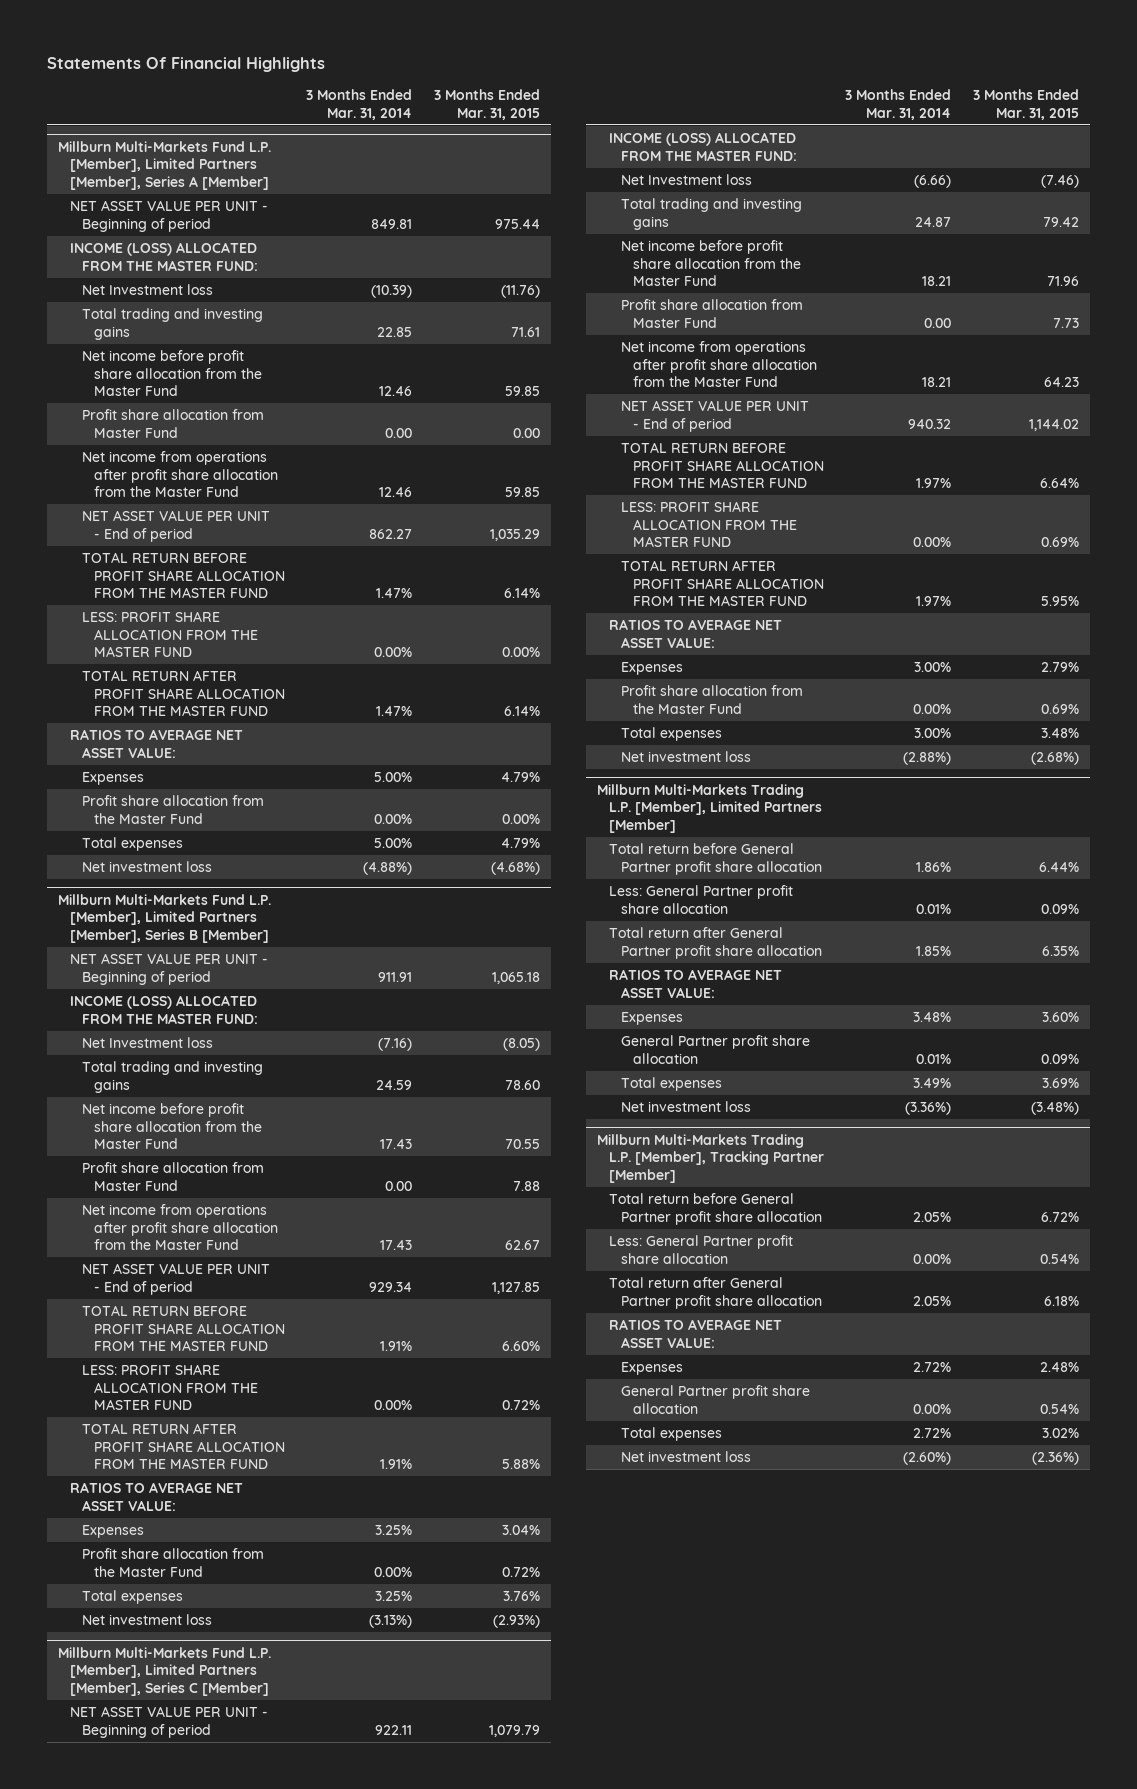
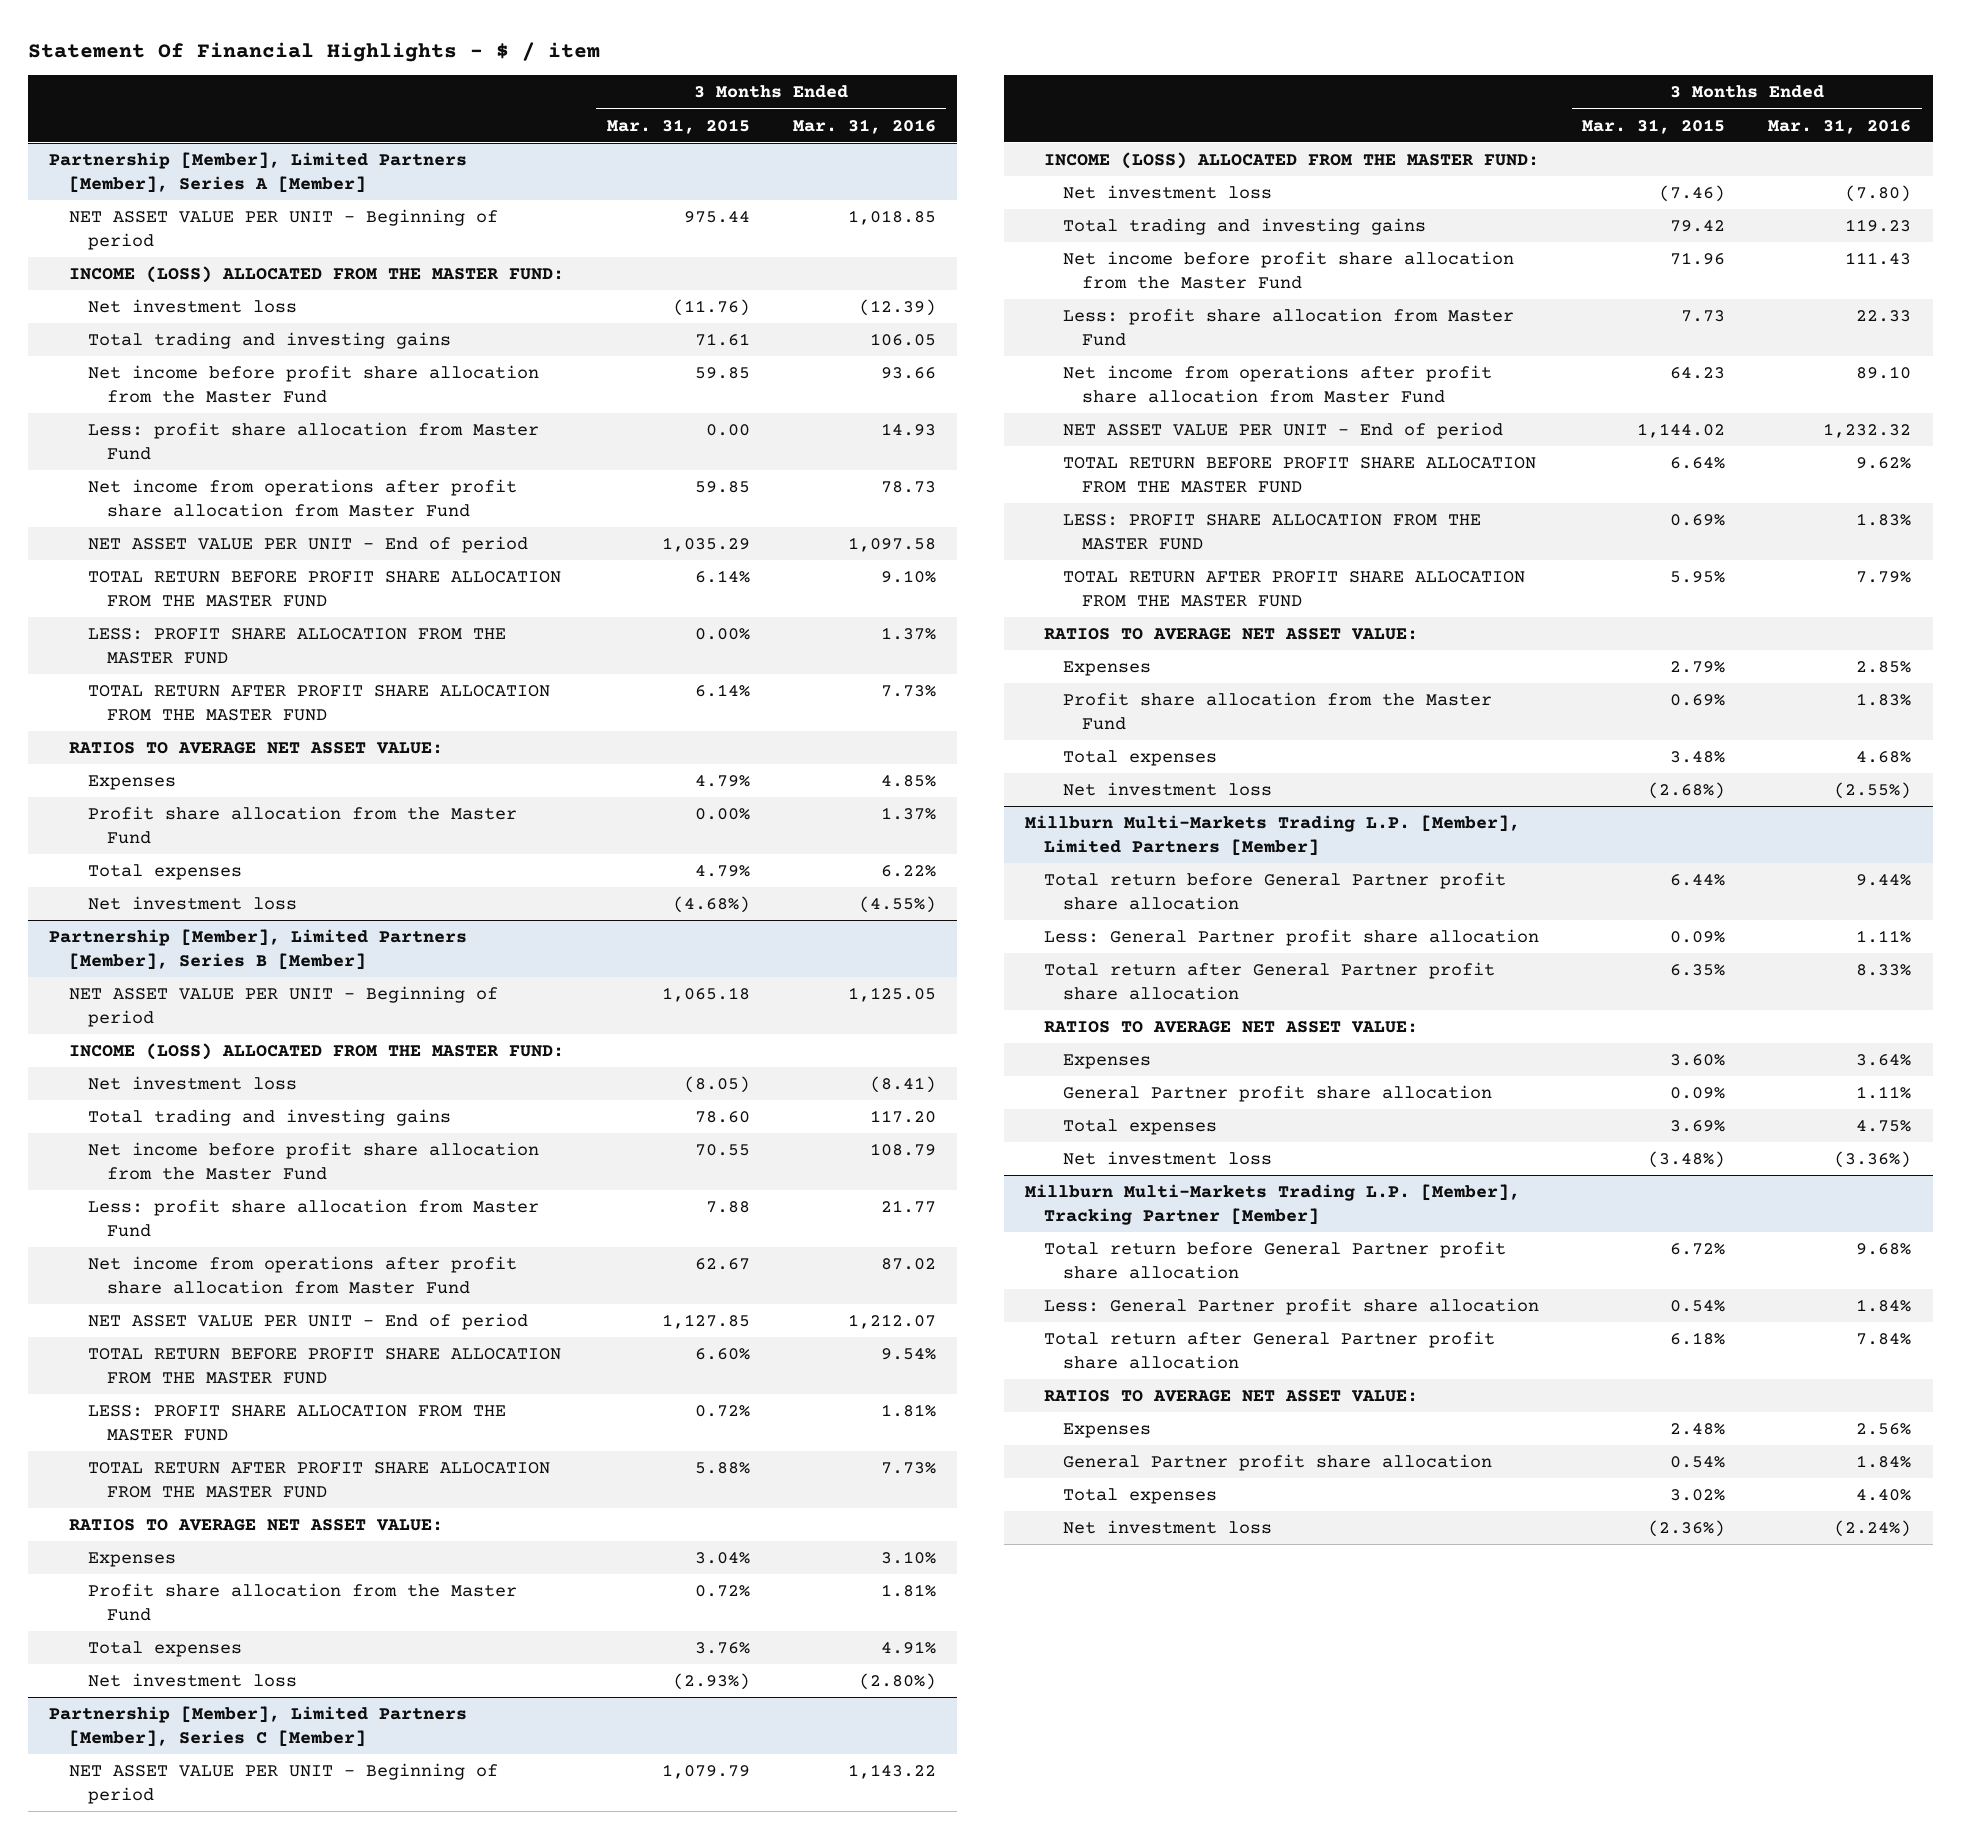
[47,57,326,73] Statements Of Financial Highlights -> [27,41,600,62] Statement Of Financial Highlights - $ / item
[306,89,413,120] 3 Months Ended Mar. 31, 2014 -> none
none -> [792,118,936,134] Mar. 31, 2016
[57,140,271,190] Millburn Multi-Markets Fund L.P. [Member], Limited Partners [Member], Series A [Member] -> none
none -> [49,152,468,193] Partnership [Member], Limited Partners [Member], Series A [Member]
[81,284,213,296] Net Investment loss -> [87,299,297,314] Net investment loss
[81,409,264,438] Profit share allocation from Master Fund -> [87,422,539,460] Less: profit share allocation from Master Fund
[81,451,278,497] Net income from operations after profit share allocation from the Master Fund -> [87,479,517,517] Net income from operations after profit share allocation from Master Fund
[57,893,271,943] Millburn Multi-Markets Fund L.P. [Member], Limited Partners [Member], Series B [Member] -> none
none -> [49,929,468,970] Partnership [Member], Limited Partners [Member], Series B [Member]
[81,1037,213,1049] Net Investment loss -> [87,1076,297,1091] Net investment loss
[81,1162,264,1191] Profit share allocation from Master Fund -> [87,1199,539,1237] Less: profit share allocation from Master Fund
[81,1204,278,1250] Net income from operations after profit share allocation from the Master Fund -> [87,1256,517,1294] Net income from operations after profit share allocation from Master Fund
[57,1646,271,1696] Millburn Multi-Markets Fund L.P. [Member], Limited Partners [Member], Series C [Member] -> none
none -> [49,1706,468,1747] Partnership [Member], Limited Partners [Member], Series C [Member]
[620,174,752,186] Net Investment loss -> [1063,185,1273,200] Net investment loss
[620,299,803,328] Profit share allocation from Master Fund -> [1063,308,1515,346] Less: profit share allocation from Master Fund
[620,341,817,387] Net income from operations after profit share allocation from the Master Fund -> [1063,365,1493,403] Net income from operations after profit share allocation from Master Fund

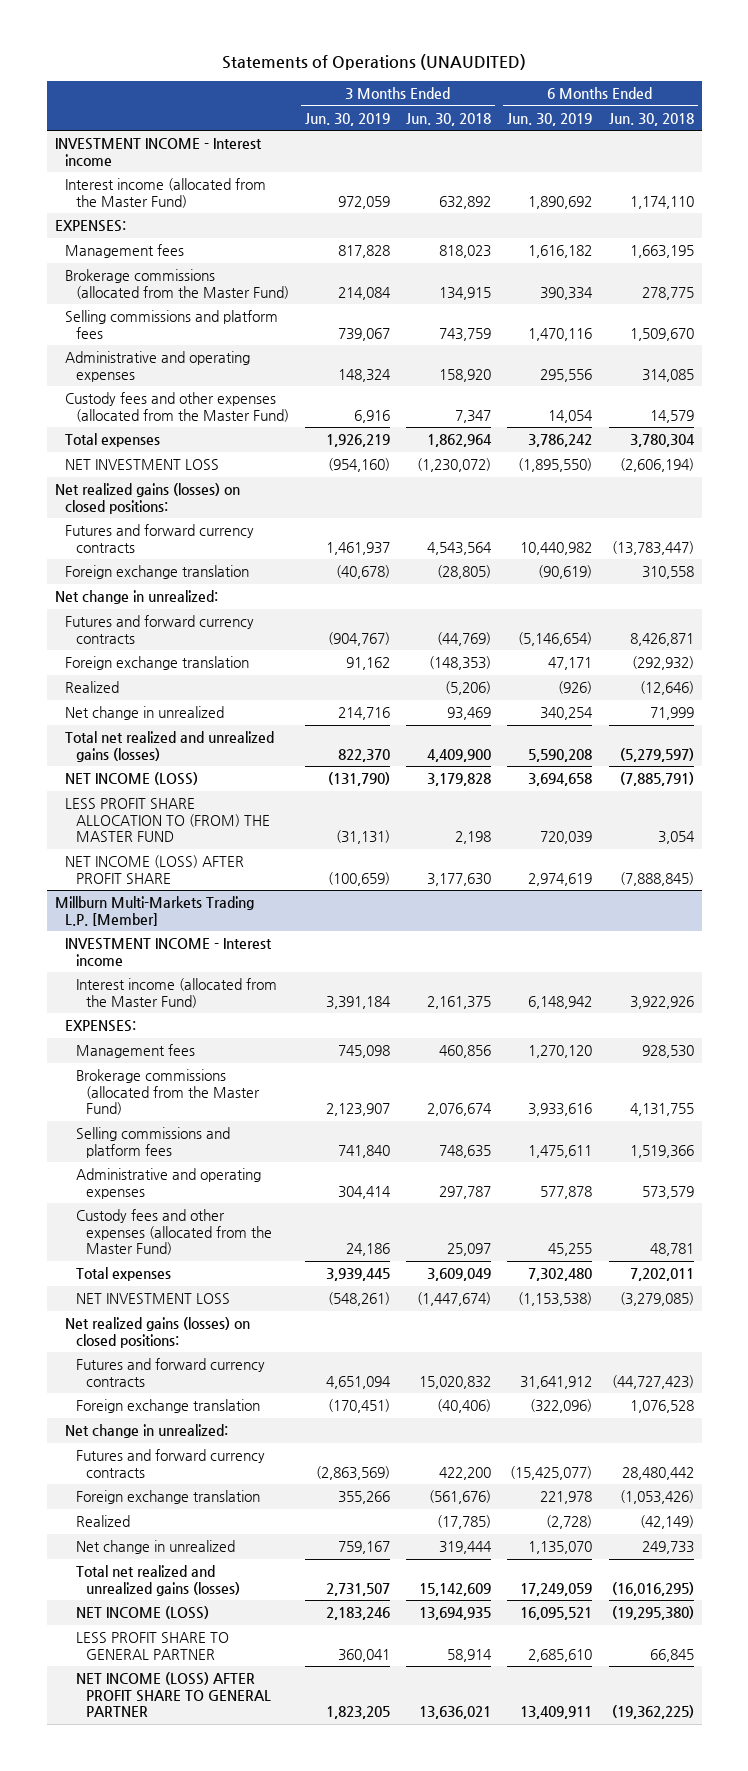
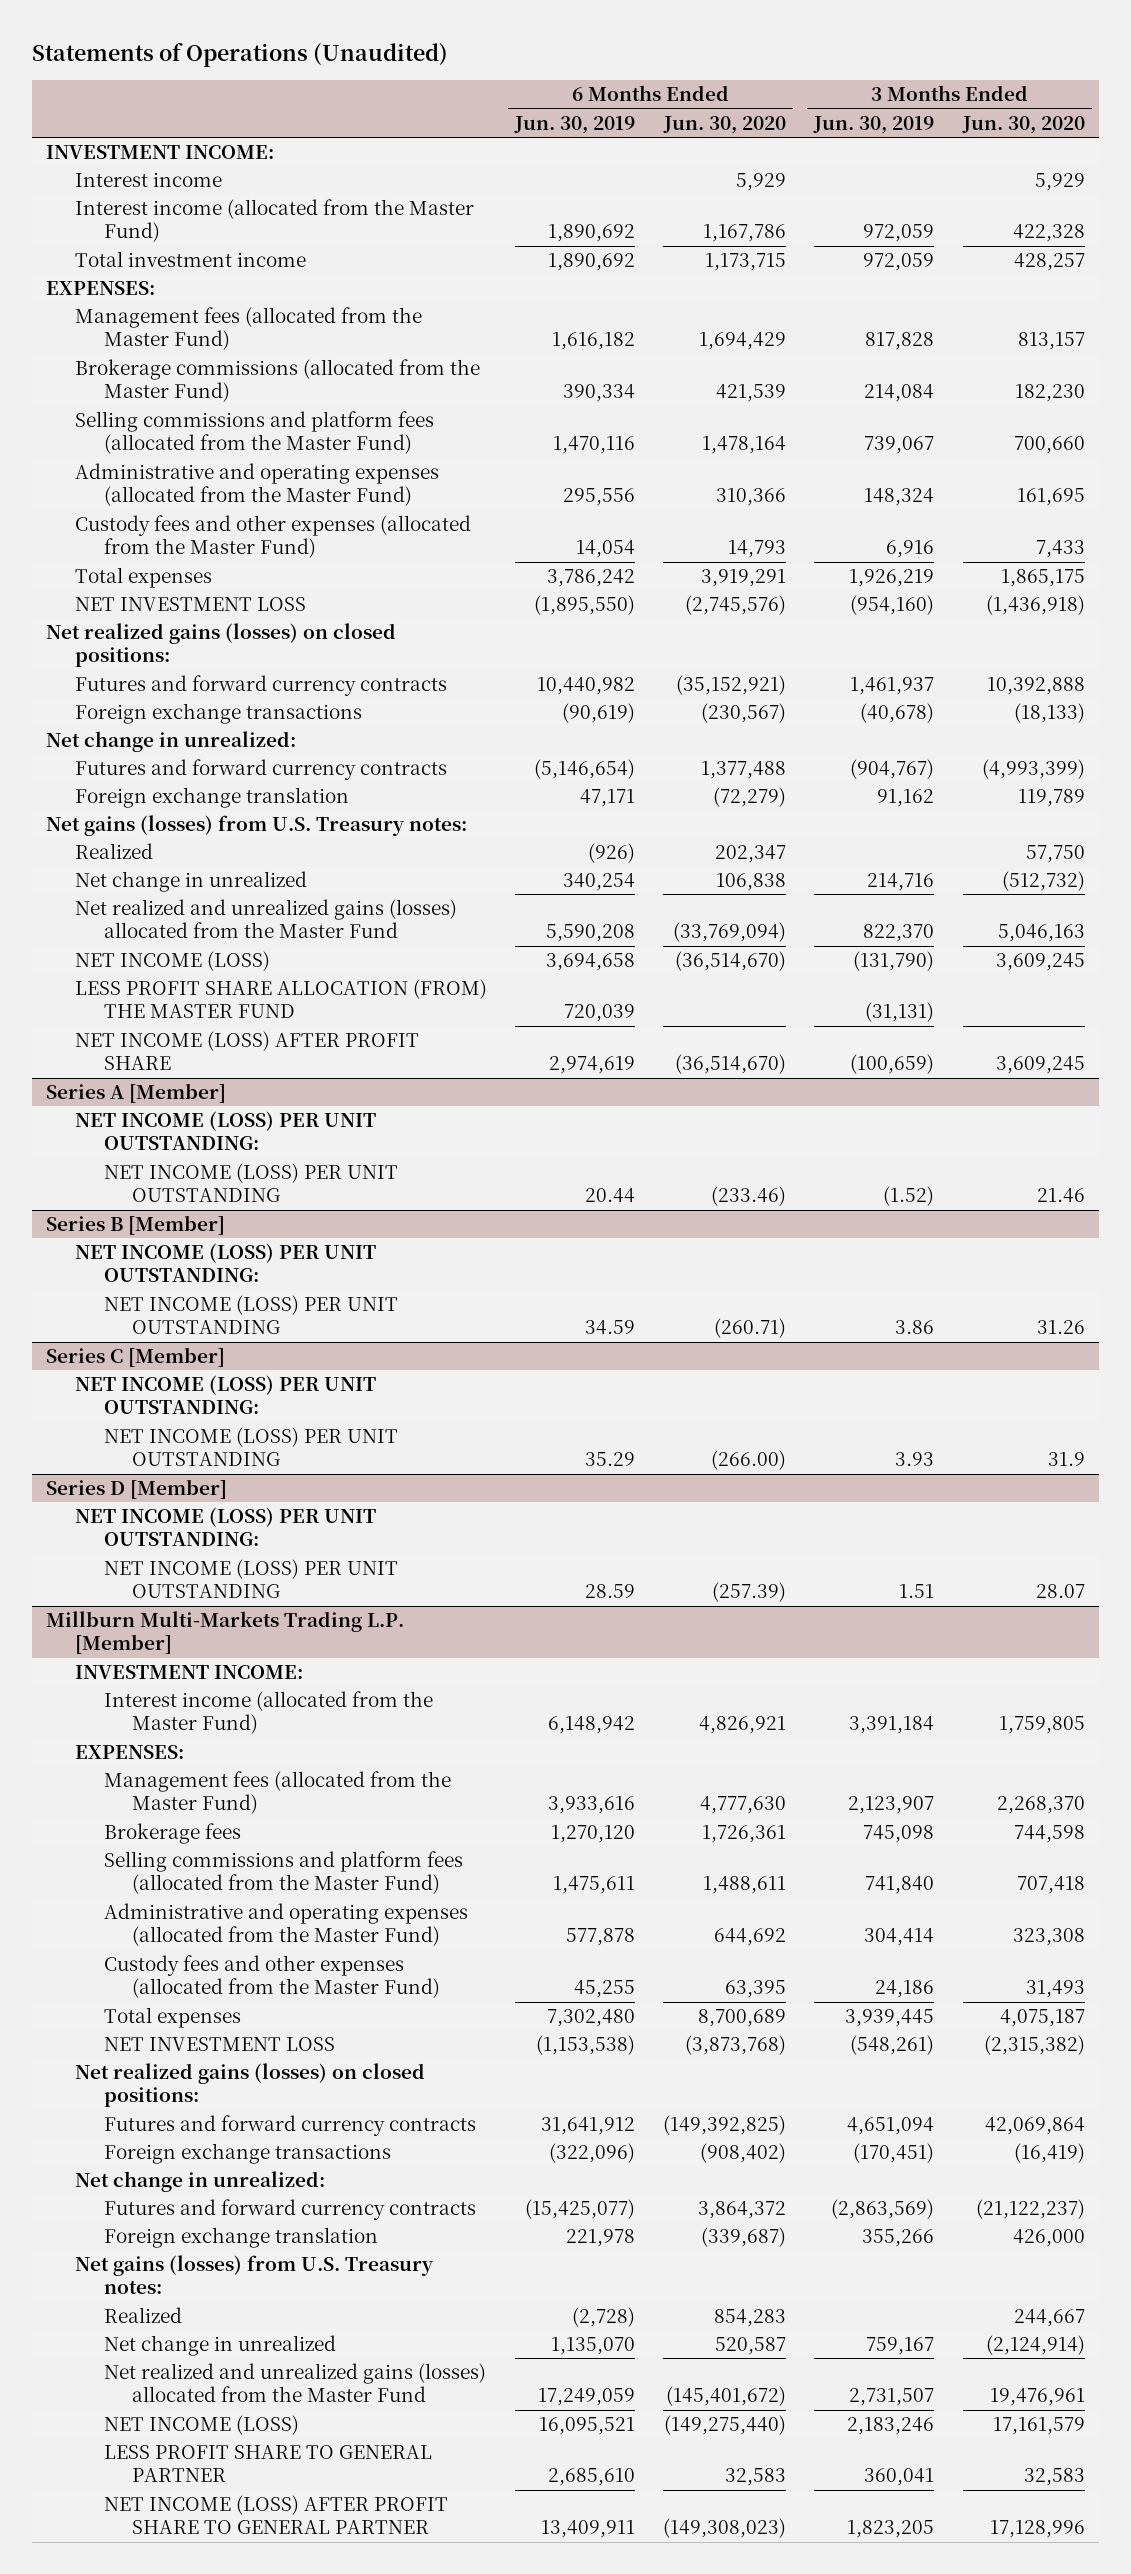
[222,54,527,71] Statements of Operations (UNAUDITED) -> [31,43,448,68] Statements of Operations (Unaudited)
[406,112,492,126] Jun. 30, 2018 -> none
[608,112,694,126] Jun. 30, 2018 -> none
none -> [663,115,787,134] Jun. 30, 2020
none -> [961,115,1085,134] Jun. 30, 2020
[54,138,262,166] INVESTMENT INCOME - Interest income -> [46,145,275,160] INVESTMENT INCOME:
none -> [74,172,222,188] Interest income
none -> [74,251,306,268] Total investment income
[65,244,185,259] Management fees -> [74,307,422,351] Management fees (allocated from the Master Fund)
[65,310,279,339] Selling commissions and platform fees -> [74,411,434,455] Selling commissions and platform fees (allocated from the Master Fund)
[65,351,251,382] Administrative and operating expenses -> [74,463,439,507] Administrative and operating expenses (allocated from the Master Fund)
[65,565,250,580] Foreign exchange translation -> [74,703,362,725] Foreign exchange transactions
none -> [46,815,468,837] Net gains (losses) from U.S. Treasury notes:
[65,731,275,762] Total net realized and unrealized gains (losses) -> [74,899,457,939] Net realized and unrealized gains (losses) allocated from the Master Fund
[65,798,270,843] LESS PROFIT SHARE ALLOCATION TO (FROM) THE MASTER FUND -> [74,979,487,1019] LESS PROFIT SHARE ALLOCATION (FROM) THE MASTER FUND
none -> [46,1083,227,1104] Series A [Member]
none -> [74,1111,376,1151] NET INCOME (LOSS) PER UNIT OUTSTANDING:
none -> [103,1163,398,1203] NET INCOME (LOSS) PER UNIT OUTSTANDING
none -> [46,1215,226,1236] Series B [Member]
none -> [74,1243,376,1283] NET INCOME (LOSS) PER UNIT OUTSTANDING:
none -> [103,1295,398,1335] NET INCOME (LOSS) PER UNIT OUTSTANDING
none -> [46,1347,226,1368] Series C [Member]
none -> [74,1375,376,1415] NET INCOME (LOSS) PER UNIT OUTSTANDING:
none -> [103,1427,398,1467] NET INCOME (LOSS) PER UNIT OUTSTANDING
none -> [46,1479,228,1500] Series D [Member]
none -> [74,1507,376,1547] NET INCOME (LOSS) PER UNIT OUTSTANDING:
none -> [103,1559,398,1599] NET INCOME (LOSS) PER UNIT OUTSTANDING
[65,938,273,966] INVESTMENT INCOME - Interest income -> [74,1665,303,1680] INVESTMENT INCOME:
[75,1069,261,1116] Brokerage commissions (allocated from the Master Fund) -> none
[75,1044,195,1059] Management fees -> [103,1771,451,1815] Management fees (allocated from the Master Fund)
[338,1045,391,1059] 745,098 -> [848,1796,935,1815] 2,123,907
[528,1045,593,1059] 1,270,120 -> [548,1796,636,1815] 3,933,616
none -> [103,1823,241,1845] Brokerage fees
[75,1127,230,1158] Selling commissions and platform fees -> [103,1851,463,1895] Selling commissions and platform fees (allocated from the Master Fund)
[75,1168,261,1199] Administrative and operating expenses -> [103,1903,468,1947] Administrative and operating expenses (allocated from the Master Fund)
[75,1399,260,1414] Foreign exchange translation -> [103,2143,391,2165] Foreign exchange transactions
none -> [74,2255,434,2295] Net gains (losses) from U.S. Treasury notes:
[75,1565,241,1596] Total net realized and unrealized gains (losses) -> [103,2363,486,2403] Net realized and unrealized gains (losses) allocated from the Master Fund

